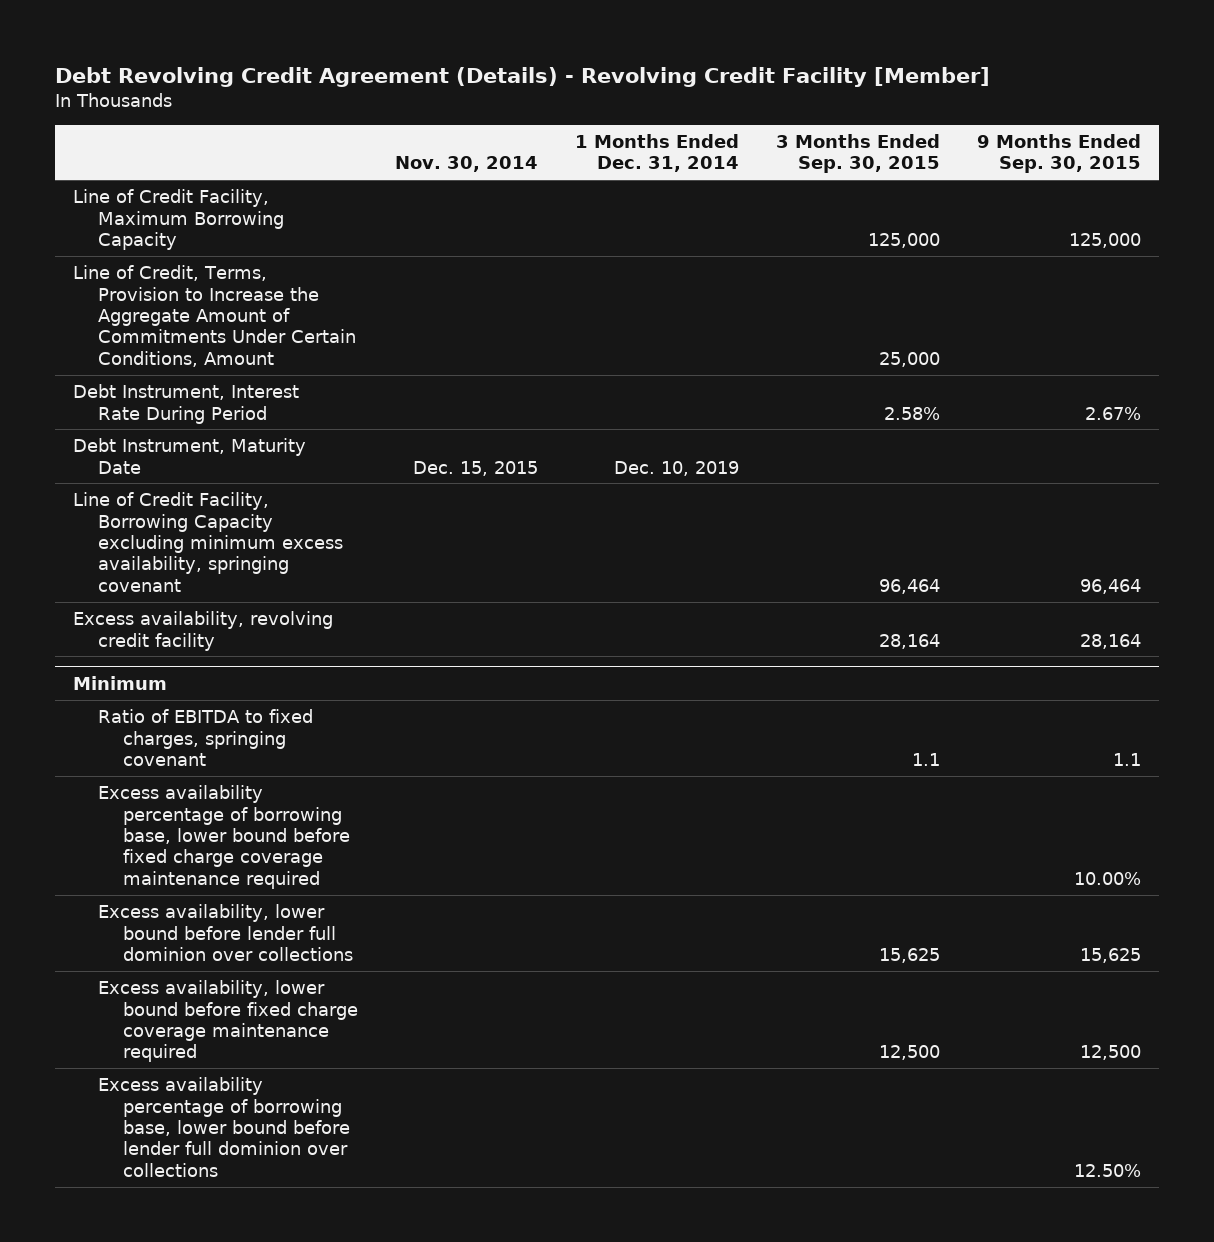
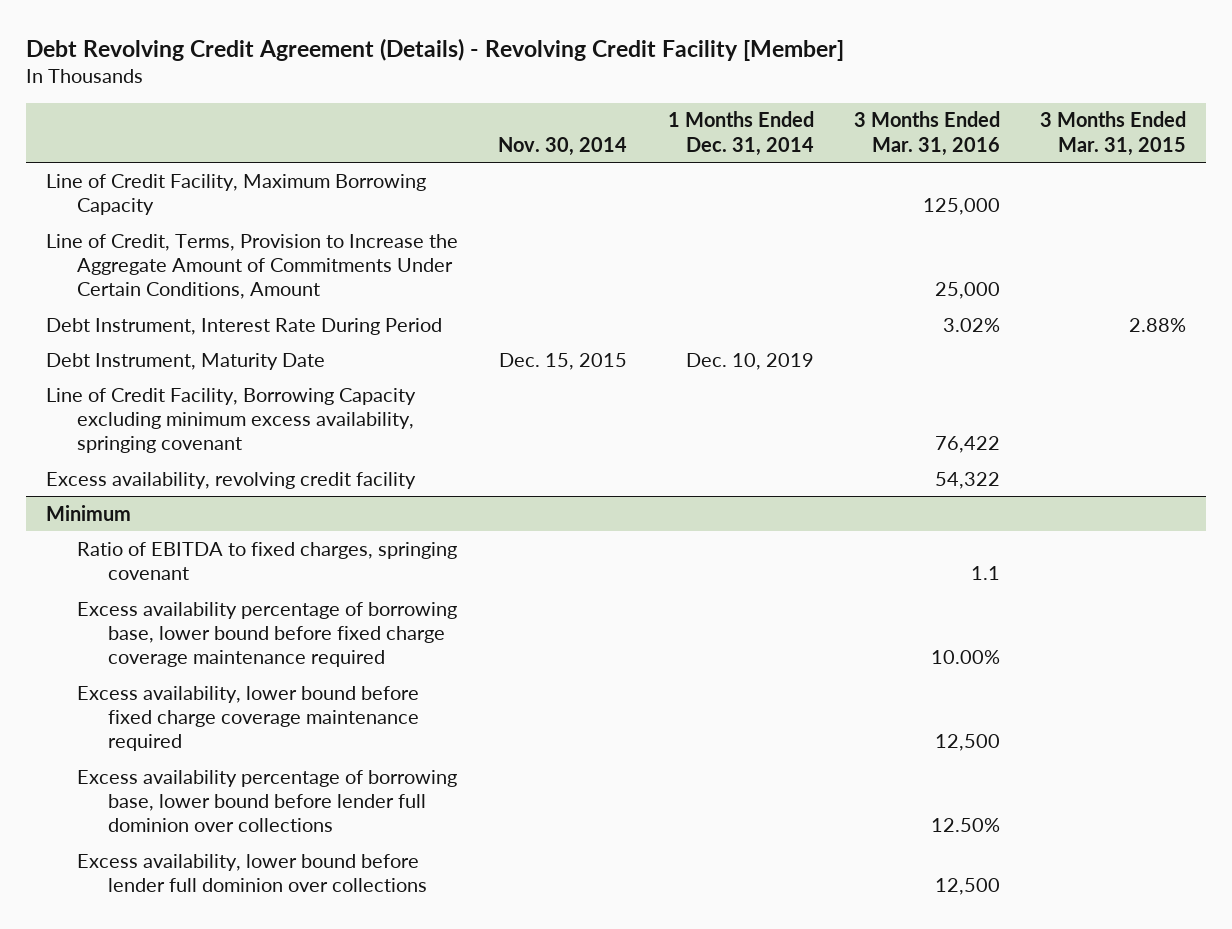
[775,133,940,174] 3 Months Ended Sep. 30, 2015 -> none
[976,133,1141,174] 9 Months Ended Sep. 30, 2015 -> none
none -> [853,111,1000,156] 3 Months Ended Mar. 31, 2016
none -> [1040,111,1187,156] 3 Months Ended Mar. 31, 2015
[98,904,354,961] Excess availability, lower bound before lender full dominion over collections -> [77,853,428,893] Excess availability, lower bound before lender full dominion over collections

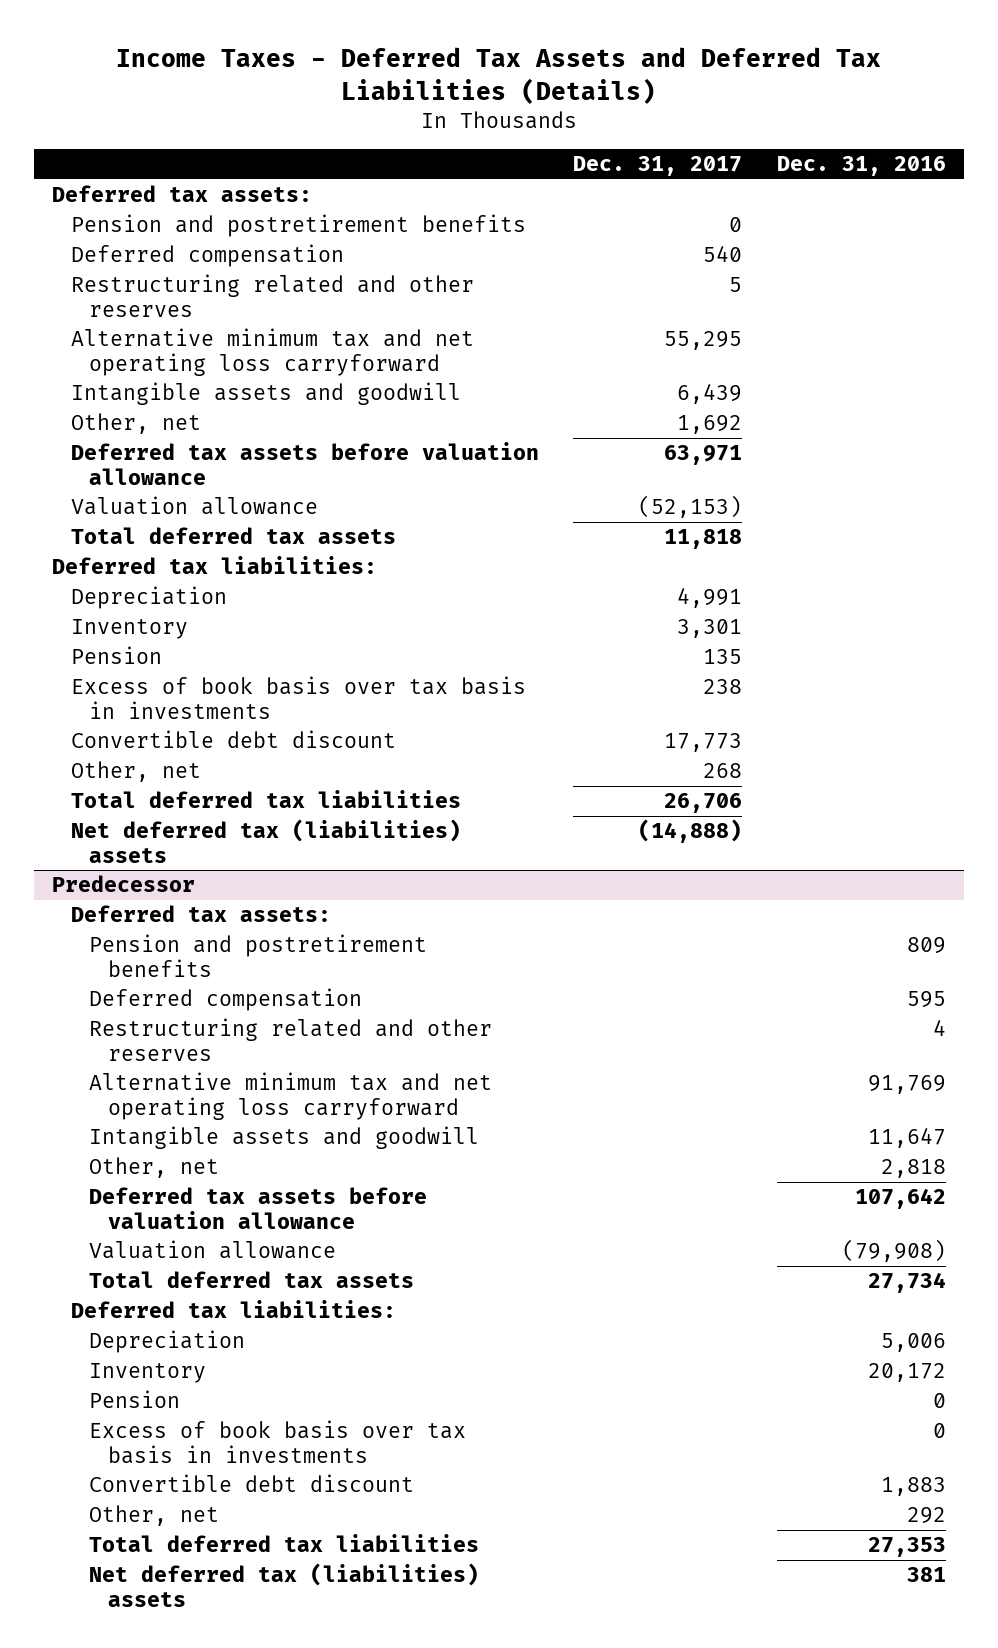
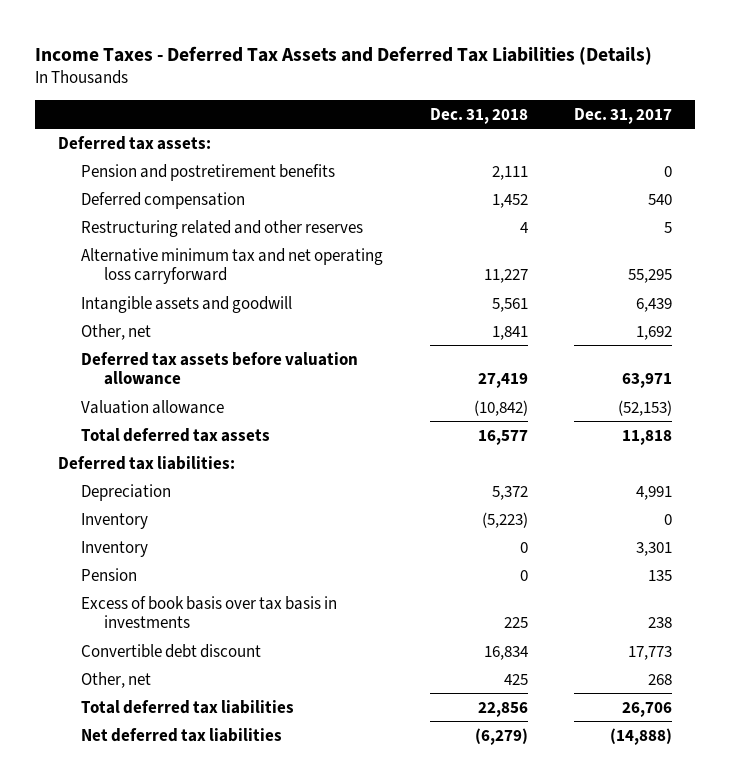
[777,156,947,177] Dec. 31, 2016 -> none
none -> [429,107,528,124] Dec. 31, 2018
none -> [80,512,148,529] Inventory
[51,875,195,893] Predecessor -> none
[70,905,331,923] Deferred tax assets: -> none
[89,934,428,977] Pension and postretirement benefits -> none
[89,988,363,1012] Deferred compensation -> none
[89,1018,493,1061] Restructuring related and other reserves -> none
[89,1072,493,1120] Alternative minimum tax and net operating loss carryforward -> none
[89,1126,480,1150] Intangible assets and goodwill -> none
[89,1157,220,1179] Other, net -> none
[89,1187,428,1229] Deferred tax assets before valuation allowance -> none
[89,1240,337,1260] Valuation allowance -> none
[89,1271,415,1289] Total deferred tax assets -> none
[70,1300,396,1319] Deferred tax liabilities: -> none
[89,1330,246,1354] Depreciation -> none
[89,1363,207,1384] Inventory -> none
[89,1390,181,1409] Pension -> none
[89,1420,467,1464] Excess of book basis over tax basis in investments -> none
[89,1474,415,1493] Convertible debt discount -> none
[89,1505,220,1527] Other, net -> none
[89,1534,480,1553] Total deferred tax liabilities -> none
[89,1563,480,1607] Net deferred tax (liabilities) assets -> none
[70,819,461,863] Net deferred tax (liabilities) assets -> [80,727,282,742] Net deferred tax liabilities

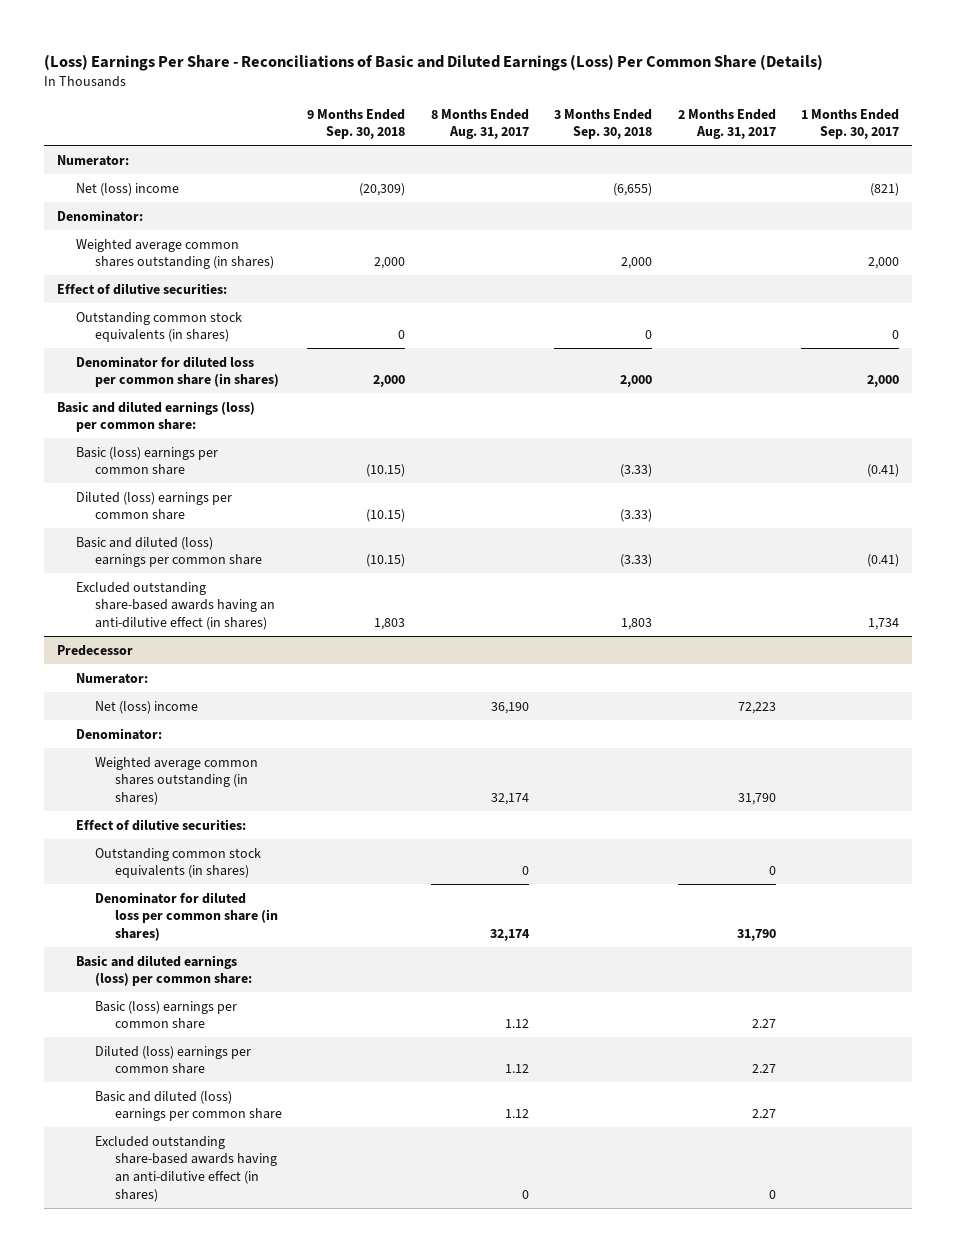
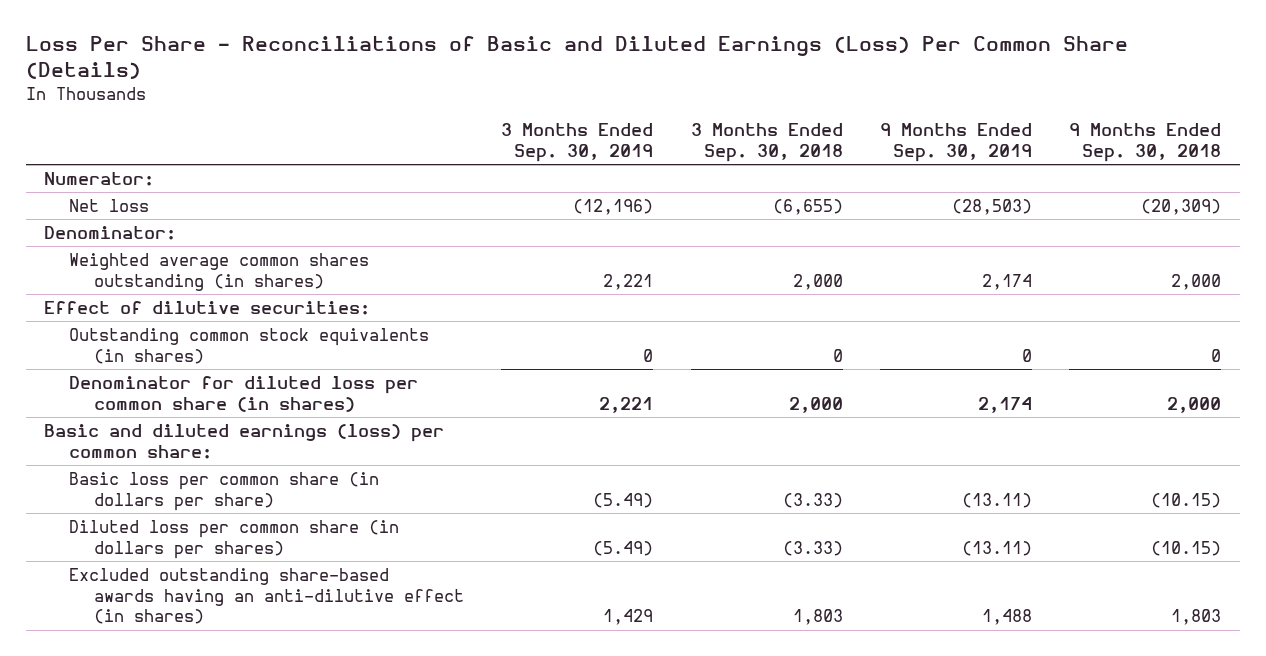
[44,53,824,71] (Loss) Earnings Per Share - Reconciliations of Basic and Diluted Earnings (Loss) Per Common Share (Details) -> [25,36,1128,80] Loss Per Share - Reconciliations of Basic and Diluted Earnings (Loss) Per Common Share (Details)
[430,108,529,140] 8 Months Ended Aug. 31, 2017 -> none
[677,108,776,140] 2 Months Ended Aug. 31, 2017 -> none
[801,108,900,140] 1 Months Ended Sep. 30, 2017 -> none
none -> [501,123,654,162] 3 Months Ended Sep. 30, 2019
none -> [879,123,1032,162] 9 Months Ended Sep. 30, 2019
[76,182,180,196] Net (loss) income -> [69,199,150,213] Net loss
[76,536,263,568] Basic and diluted (loss) earnings per common share -> none
[76,446,219,476] Basic (loss) earnings per common share -> [69,472,380,511] Basic loss per common share (in dollars per share)
[76,491,233,521] Diluted (loss) earnings per common share -> [69,520,400,559] Diluted loss per common share (in dollars per shares)
[57,644,134,656] Predecessor -> none
[76,672,149,684] Numerator: -> none
[95,700,199,714] Net (loss) income -> none
[76,727,163,740] Denominator: -> none
[95,756,259,805] Weighted average common shares outstanding (in shares) -> none
[76,818,247,831] Effect of dilutive securities: -> none
[95,847,262,879] Outstanding common stock equivalents (in shares) -> none
[95,891,278,941] Denominator for diluted loss per common share (in shares) -> none
[76,954,253,987] Basic and diluted earnings (loss) per common share: -> none
[95,1000,238,1030] Basic (loss) earnings per common share -> none
[95,1045,252,1075] Diluted (loss) earnings per common share -> none
[95,1090,282,1122] Basic and diluted (loss) earnings per common share -> none
[95,1135,277,1202] Excluded outstanding share-based awards having an anti-dilutive effect (in shares) -> none

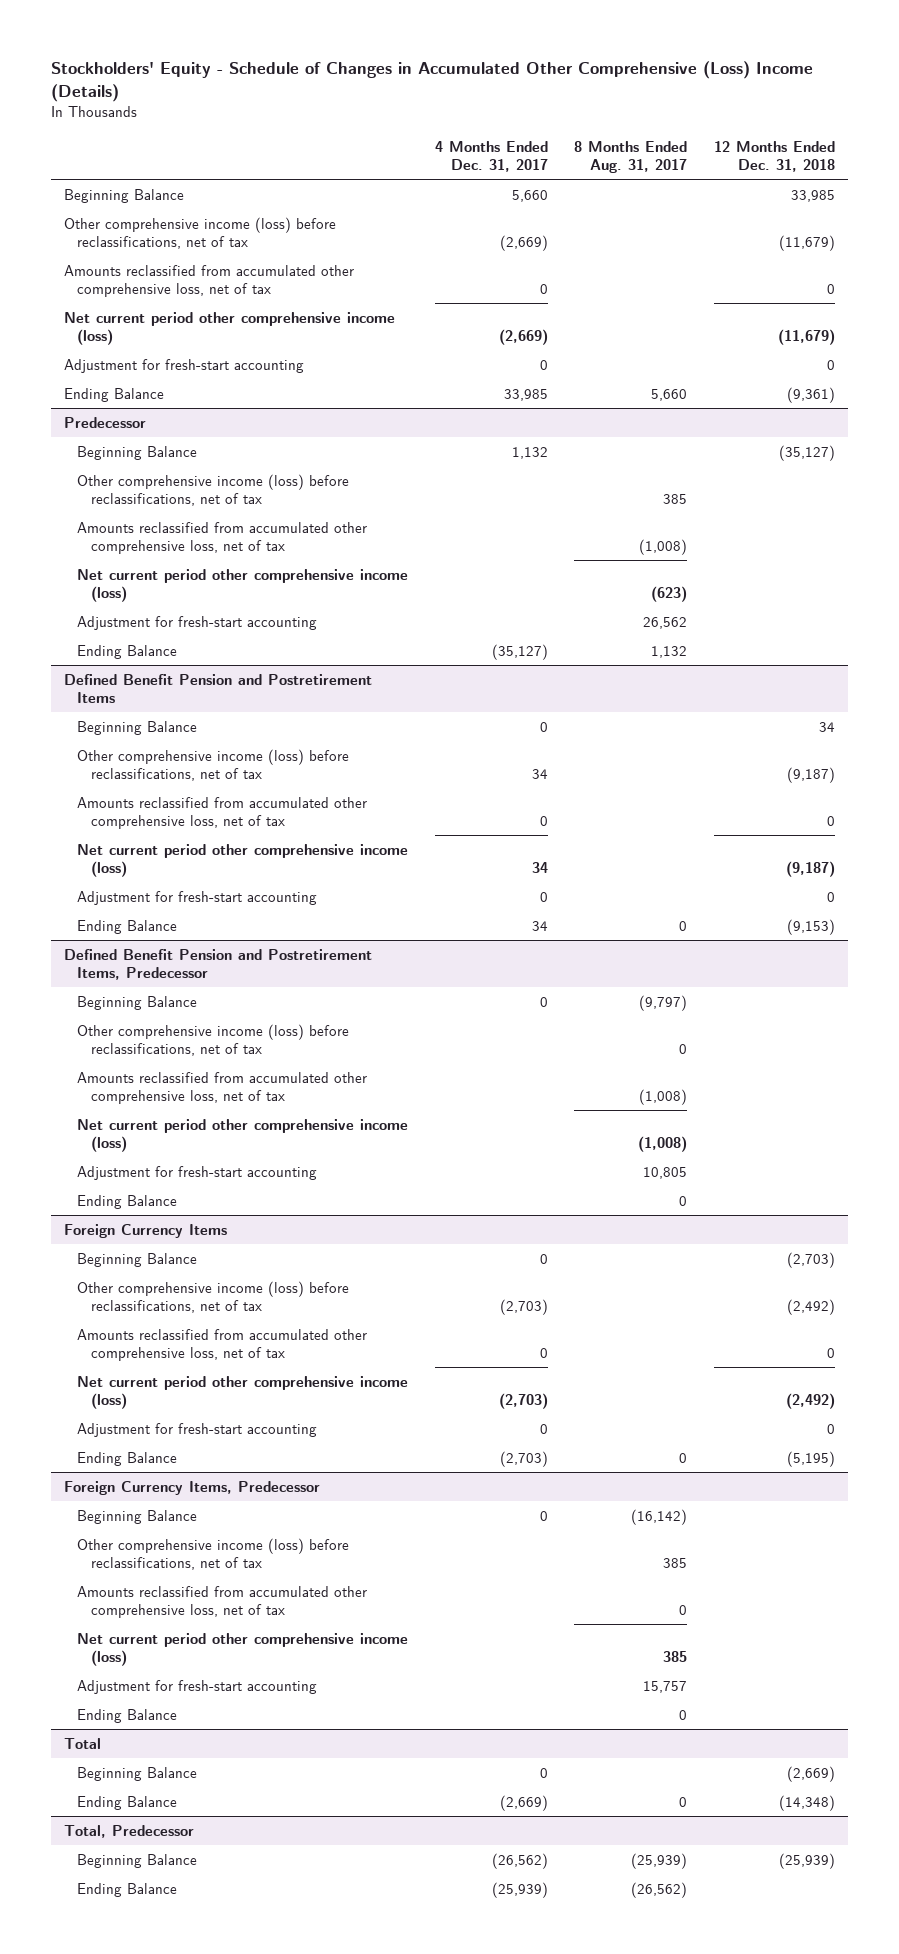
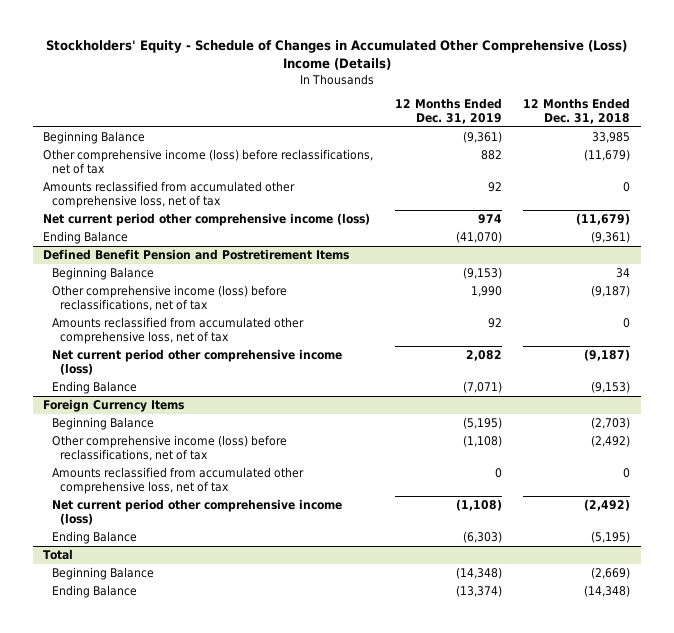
[434,140,548,172] 4 Months Ended Dec. 31, 2017 -> none
[574,140,688,173] 8 Months Ended Aug. 31, 2017 -> none
none -> [394,98,502,124] 12 Months Ended Dec. 31, 2019
[63,358,304,373] Adjustment for fresh-start accounting -> none
[63,416,146,428] Predecessor -> none
[77,445,198,460] Beginning Balance -> none
[77,473,350,506] Other comprehensive income (loss) before reclassifications, net of tax -> none
[77,521,368,554] Amounts reclassified from accumulated other comprehensive loss, net of tax -> none
[77,568,409,602] Net current period other comprehensive income (loss) -> none
[77,615,318,630] Adjustment for fresh-start accounting -> none
[77,644,178,659] Ending Balance -> none
[77,890,318,905] Adjustment for fresh-start accounting -> none
[63,948,372,980] Defined Benefit Pension and Postretirement Items, Predecessor -> none
[77,995,198,1010] Beginning Balance -> none
[77,1023,350,1056] Other comprehensive income (loss) before reclassifications, net of tax -> none
[77,1071,368,1104] Amounts reclassified from accumulated other comprehensive loss, net of tax -> none
[77,1118,409,1152] Net current period other comprehensive income (loss) -> none
[77,1165,318,1180] Adjustment for fresh-start accounting -> none
[77,1194,178,1209] Ending Balance -> none
[77,1422,318,1437] Adjustment for fresh-start accounting -> none
[63,1480,320,1495] Foreign Currency Items, Predecessor -> none
[77,1509,198,1524] Beginning Balance -> none
[77,1537,350,1570] Other comprehensive income (loss) before reclassifications, net of tax -> none
[77,1585,368,1618] Amounts reclassified from accumulated other comprehensive loss, net of tax -> none
[77,1632,409,1666] Net current period other comprehensive income (loss) -> none
[77,1679,318,1694] Adjustment for fresh-start accounting -> none
[77,1708,178,1723] Ending Balance -> none
[63,1824,194,1838] Total, Predecessor -> none
[77,1853,198,1868] Beginning Balance -> none
[77,1882,178,1897] Ending Balance -> none

